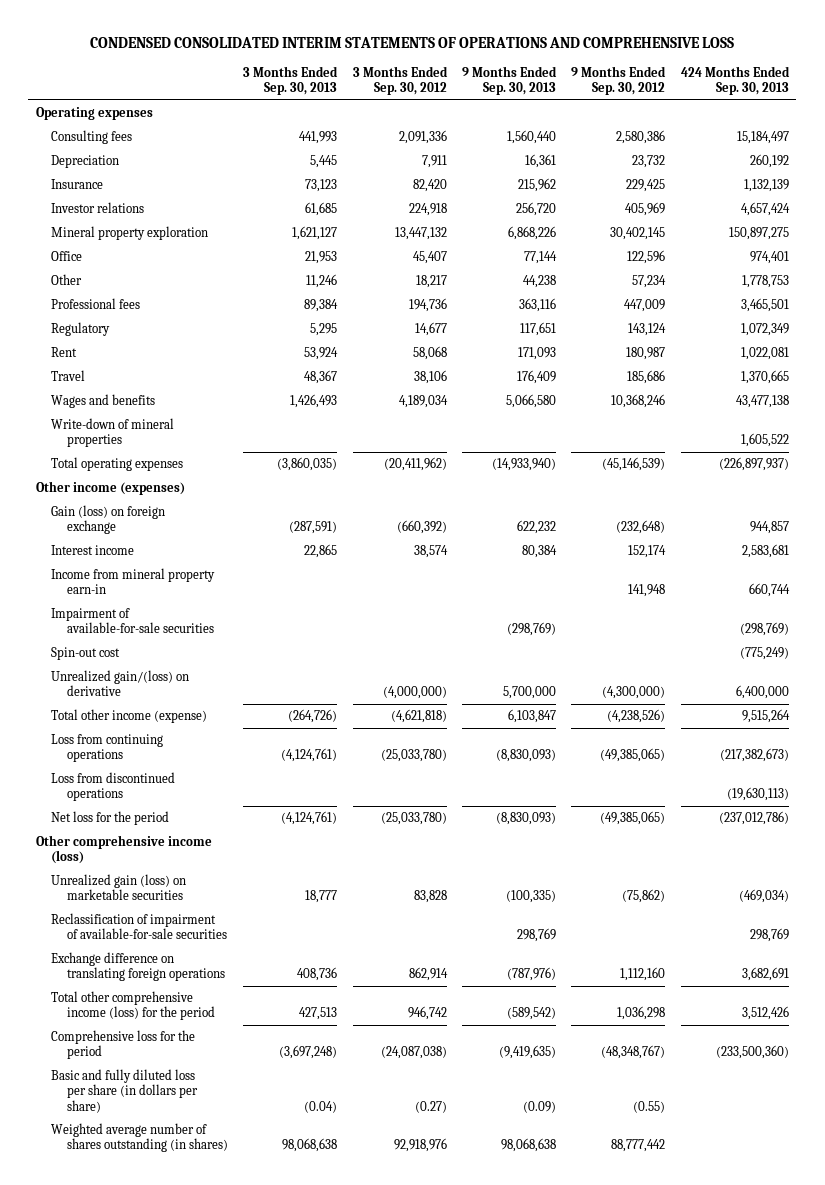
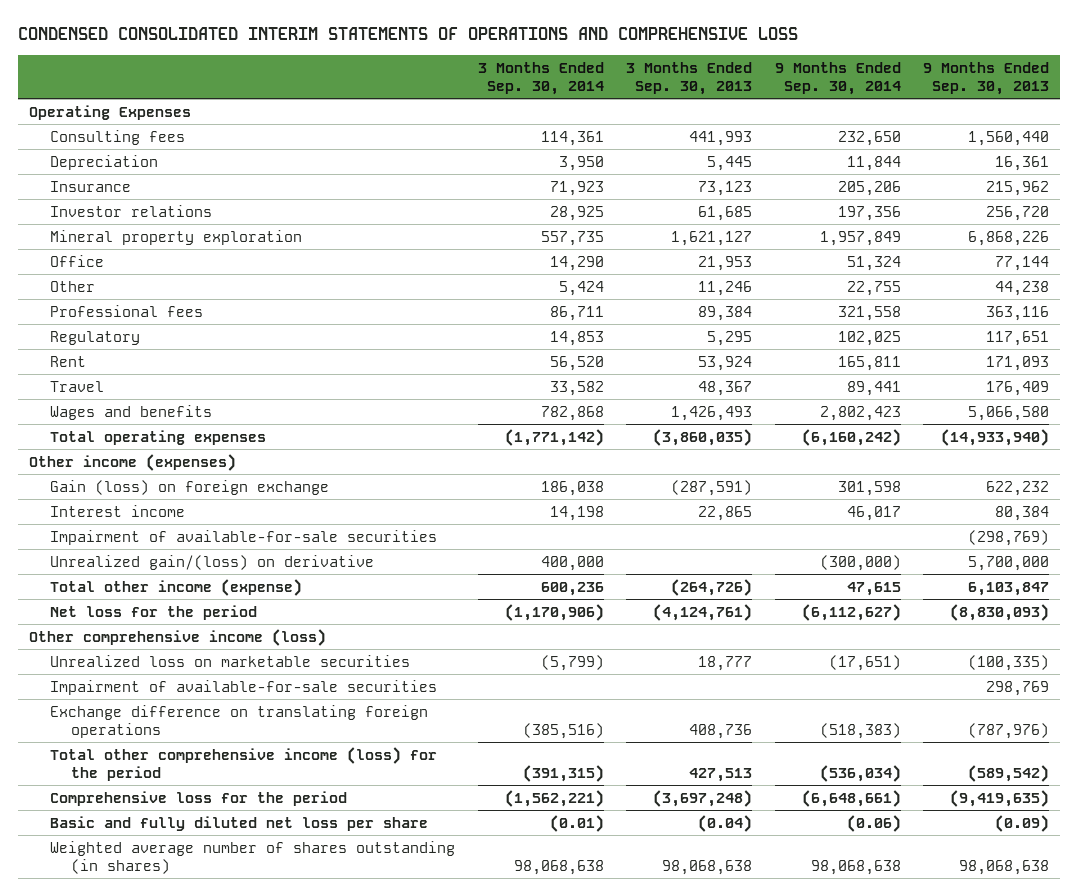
[352,66,448,96] 3 Months Ended Sep. 30, 2012 -> none
[571,66,667,96] 9 Months Ended Sep. 30, 2012 -> none
[680,66,790,96] 424 Months Ended Sep. 30, 2013 -> none
none -> [477,61,604,95] 3 Months Ended Sep. 30, 2014
none -> [774,61,901,95] 9 Months Ended Sep. 30, 2014
[36,107,154,121] Operating expenses -> [29,104,192,120] Operating Expenses
[51,418,175,448] Write-down of mineral properties -> none
[51,568,216,595] Income from mineral property earn-in -> none
[51,647,121,661] Spin-out cost -> none
[51,734,164,763] Loss from continuing operations -> none
[51,772,176,802] Loss from discontinued operations -> none
[51,874,187,901] Unrealized gain (loss) on marketable securities -> [50,654,411,667] Unrealized loss on marketable securities
[51,913,227,940] Reclassification of impairment of available-for-sale securities -> [50,679,438,695] Impairment of available-for-sale securities
[51,1069,198,1113] Basic and fully diluted loss per share (in dollars per share) -> [50,815,429,831] Basic and fully diluted net loss per share

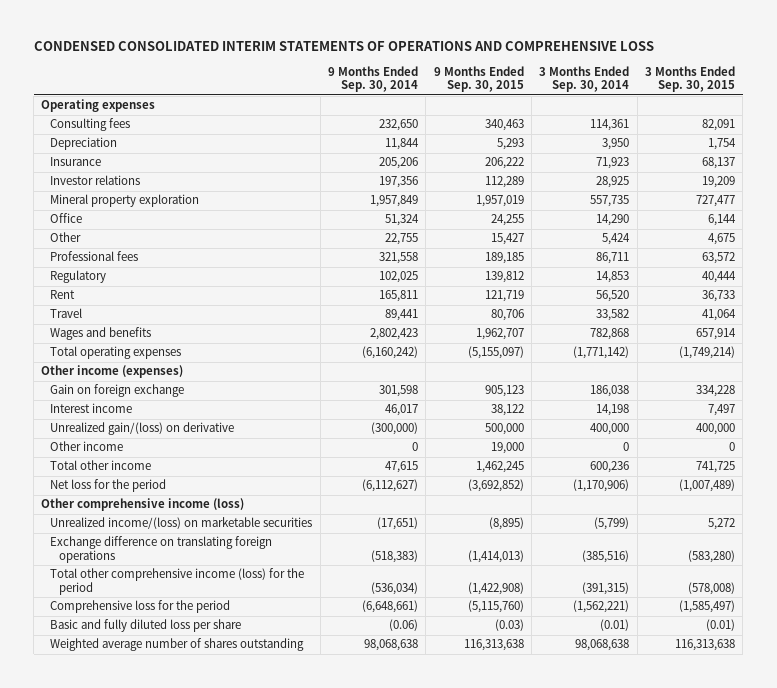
[626,61,753,95] 3 Months Ended Sep. 30, 2013 -> none
[923,61,1050,95] 9 Months Ended Sep. 30, 2013 -> none
none -> [433,65,524,93] 9 Months Ended Sep. 30, 2015
none -> [645,65,736,93] 3 Months Ended Sep. 30, 2015
[29,104,192,120] Operating Expenses -> [41,99,156,113] Operating expenses
[50,479,330,495] Gain (loss) on foreign exchange -> [50,384,185,398] Gain on foreign exchange
[50,529,438,545] Impairment of available-for-sale securities -> none
none -> [50,441,124,452] Other income
[50,578,303,596] Total other income (expense) -> [50,460,152,471] Total other income
[50,679,438,695] Impairment of available-for-sale securities -> none
[50,654,411,667] Unrealized loss on marketable securities -> [50,517,313,530] Unrealized income/(loss) on marketable securities
[50,815,429,831] Basic and fully diluted net loss per share -> [50,619,242,633] Basic and fully diluted loss per share
[50,840,456,874] Weighted average number of shares outstanding (in shares) -> [50,638,305,652] Weighted average number of shares outstanding

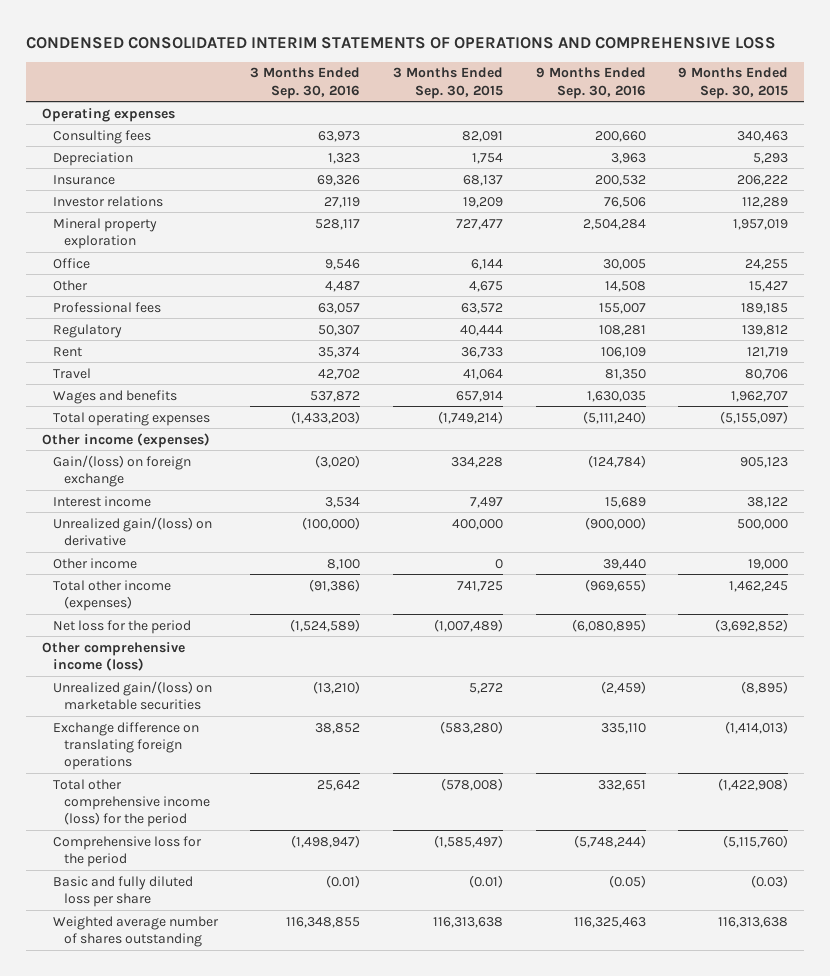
[327,65,418,93] 9 Months Ended Sep. 30, 2014 -> none
[539,65,630,93] 3 Months Ended Sep. 30, 2014 -> none
none -> [250,67,361,99] 3 Months Ended Sep. 30, 2016
none -> [535,67,646,99] 9 Months Ended Sep. 30, 2016
[50,384,185,398] Gain on foreign exchange -> [52,454,191,488] Gain/(loss) on foreign exchange
[50,460,152,471] Total other income -> [52,579,171,612] Total other income (expenses)
[50,517,313,530] Unrealized income/(loss) on marketable securities -> [52,680,212,711] Unrealized gain/(loss) on marketable securities

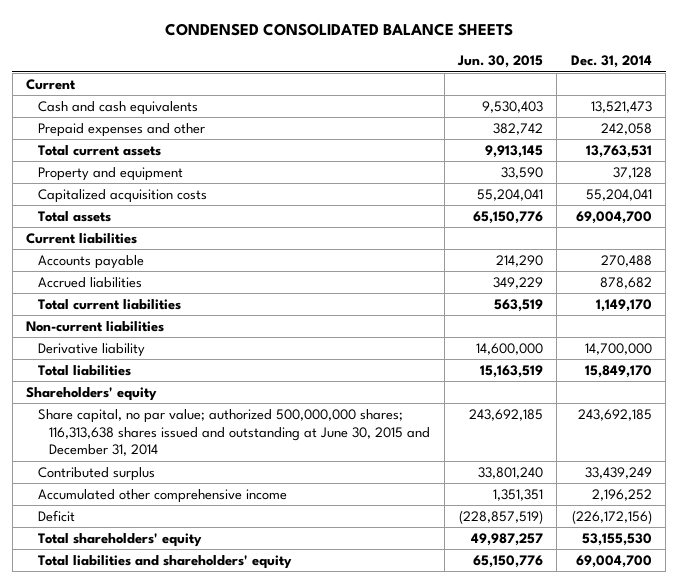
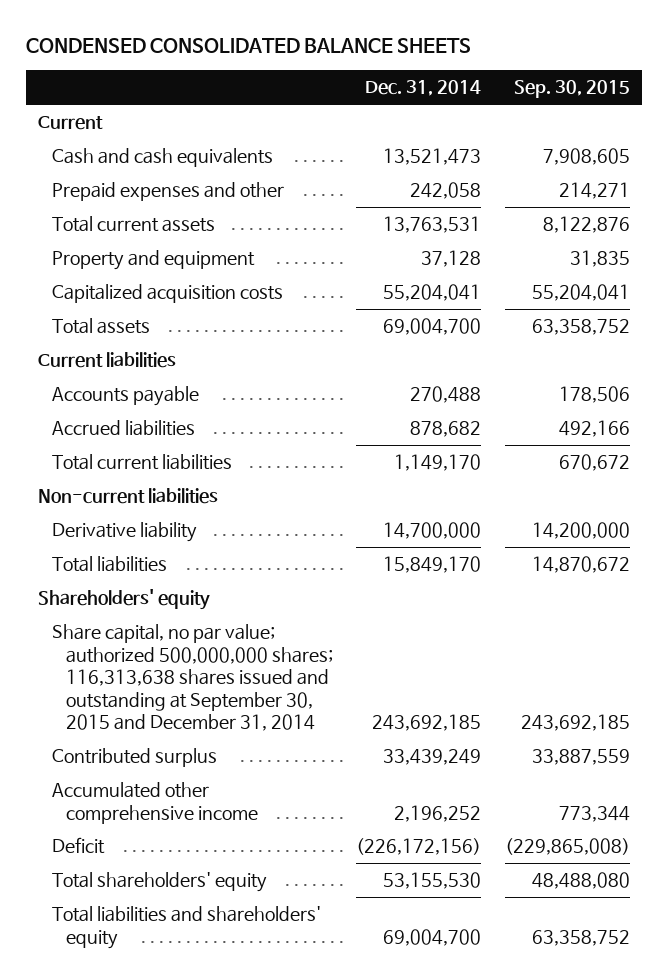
[457,55,544,69] Jun. 30, 2015 -> none
none -> [514,80,631,99] Sep. 30, 2015
[37,408,431,457] Share capital, no par value; authorized 500,000,000 shares; 116,313,638 shares issued and outstanding at June 30, 2015 and December 31, 2014 -> [51,624,333,732] Share capital, no par value; authorized 500,000,000 shares; 116,313,638 shares issued and outstanding at September 30, 2015 and December 31, 2014

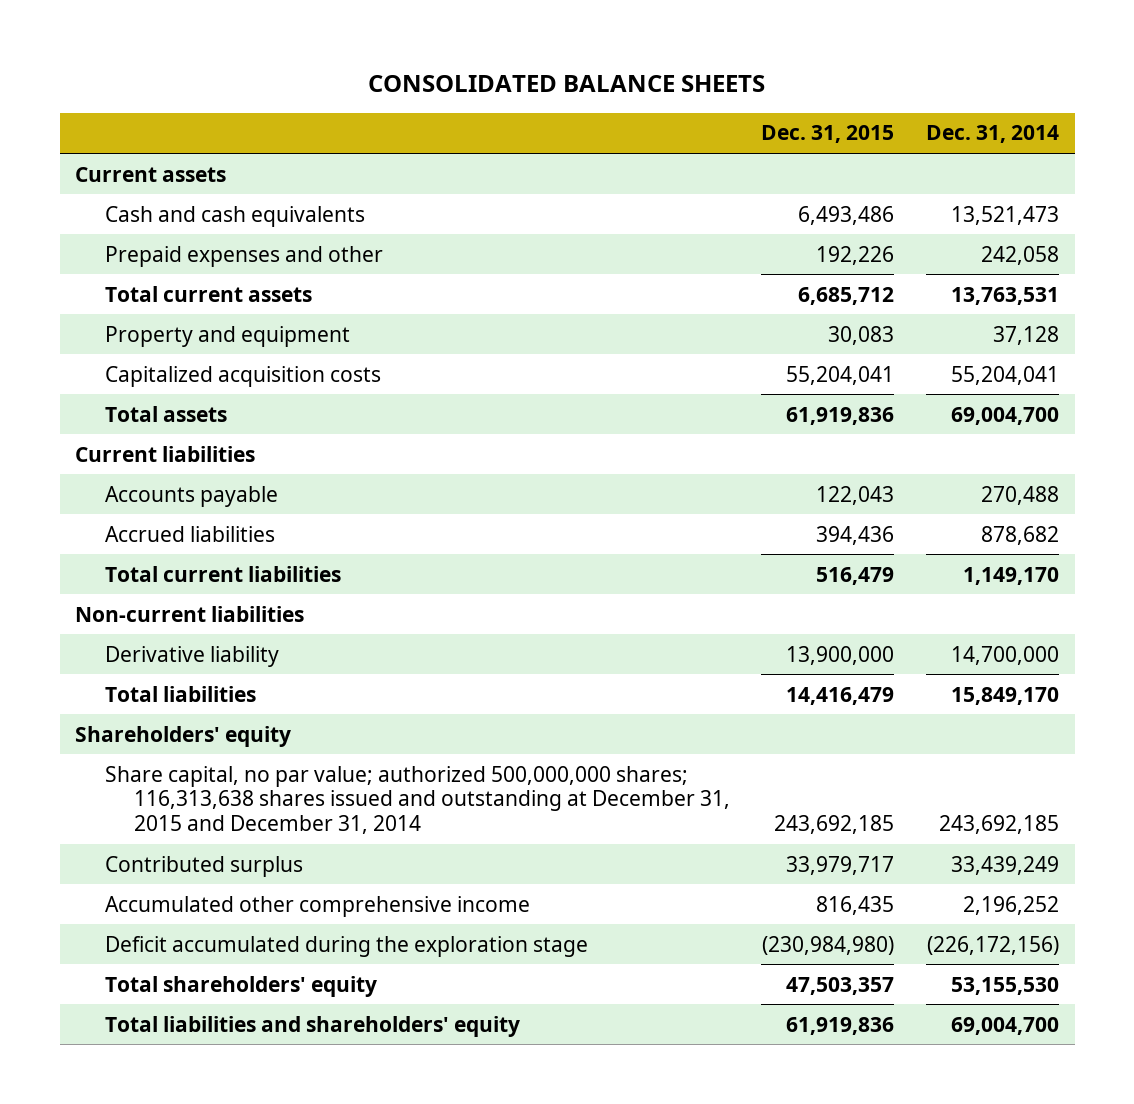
[25,37,471,53] CONDENSED CONSOLIDATED BALANCE SHEETS -> [368,74,766,92] CONSOLIDATED BALANCE SHEETS
[514,80,631,99] Sep. 30, 2015 -> none
none -> [761,125,895,144] Dec. 31, 2015
[37,116,103,131] Current -> [75,166,227,182] Current assets
[51,624,333,732] Share capital, no par value; authorized 500,000,000 shares; 116,313,638 shares issued and outstanding at September 30, 2015 and December 31, 2014 -> [104,765,730,834] Share capital, no par value; authorized 500,000,000 shares; 116,313,638 shares issued and outstanding at December 31, 2015 and December 31, 2014
[51,837,105,855] Deficit -> [104,935,588,957] Deficit accumulated during the exploration stage

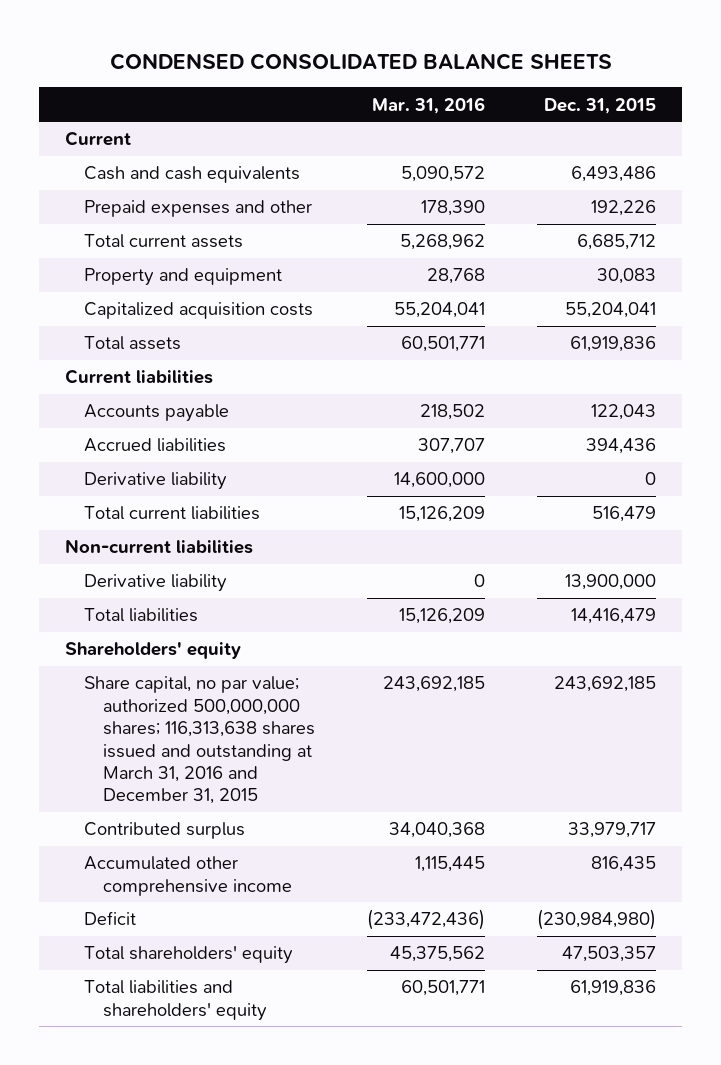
[368,74,766,92] CONSOLIDATED BALANCE SHEETS -> [109,52,612,70] CONDENSED CONSOLIDATED BALANCE SHEETS
[925,125,1059,144] Dec. 31, 2014 -> none
none -> [372,96,486,114] Mar. 31, 2016
[75,166,227,182] Current assets -> [65,131,132,147] Current
none -> [84,472,228,491] Derivative liability
[104,765,730,834] Share capital, no par value; authorized 500,000,000 shares; 116,313,638 shares issued and outstanding at December 31, 2015 and December 31, 2014 -> [84,676,316,805] Share capital, no par value; authorized 500,000,000 shares; 116,313,638 shares issued and outstanding at March 31, 2016 and December 31, 2015
[104,935,588,957] Deficit accumulated during the exploration stage -> [84,911,137,926] Deficit

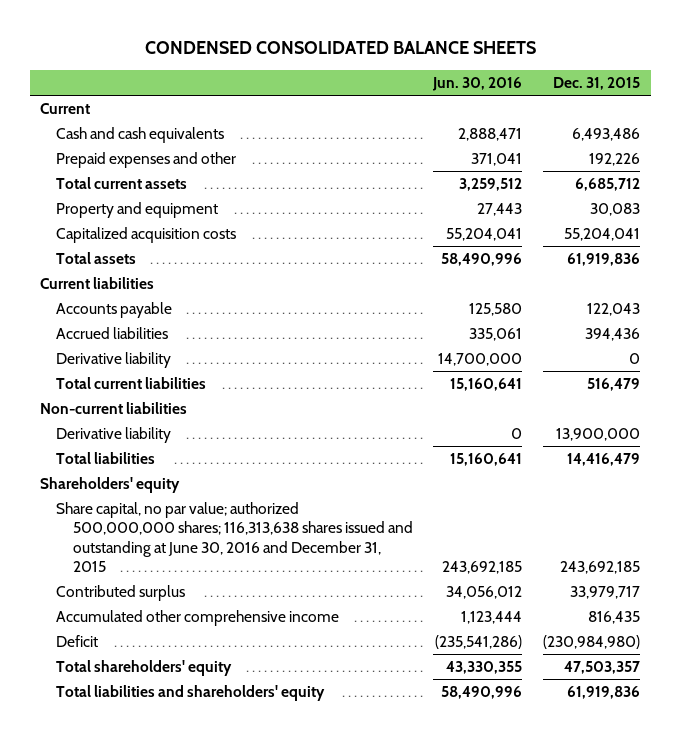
[372,96,486,114] Mar. 31, 2016 -> none
none -> [432,77,523,92] Jun. 30, 2016
[84,676,316,805] Share capital, no par value; authorized 500,000,000 shares; 116,313,638 shares issued and outstanding at March 31, 2016 and December 31, 2015 -> [56,502,413,573] Share capital, no par value; authorized 500,000,000 shares; 116,313,638 shares issued and outstanding at June 30, 2016 and December 31, 2015

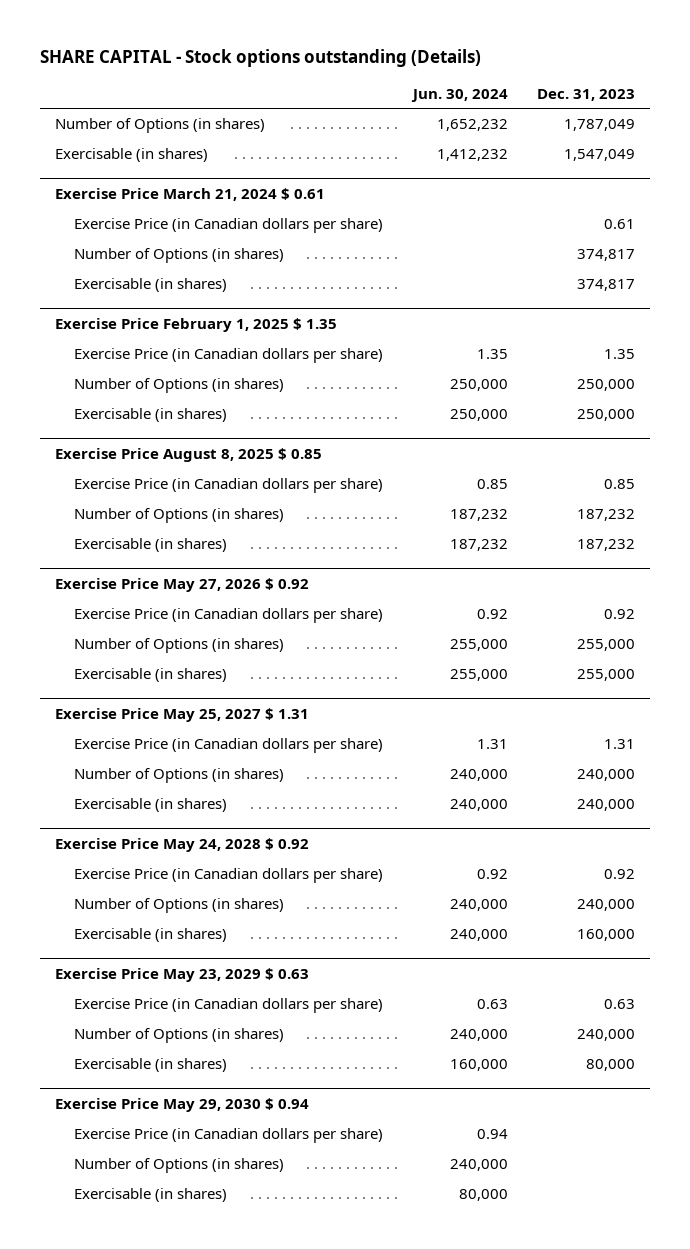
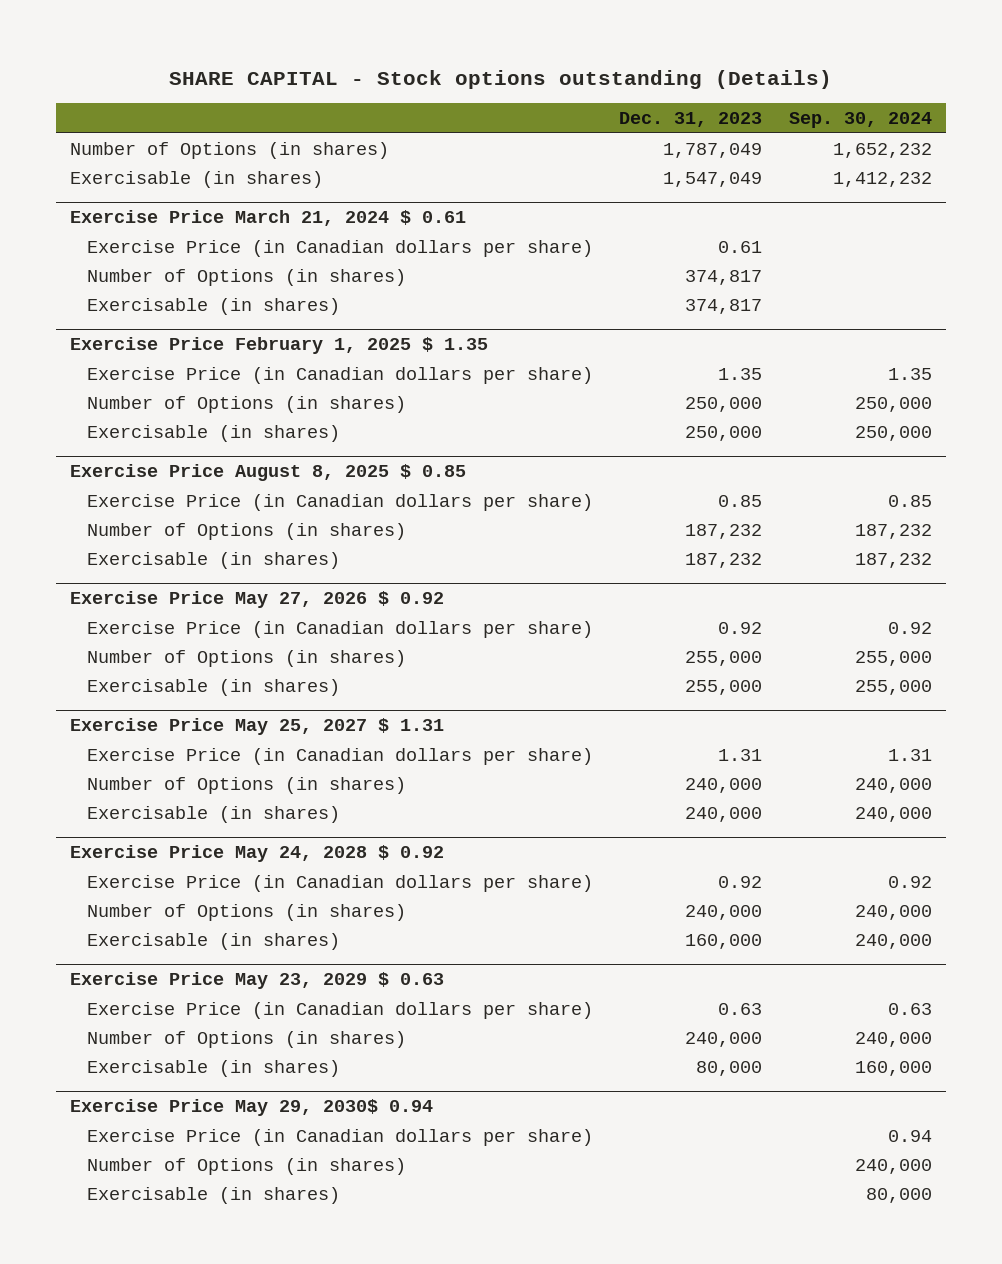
[410,88,508,102] Jun. 30, 2024 -> none
none -> [789,112,933,129] Sep. 30, 2024
[54,1097,309,1112] Exercise Price May 29, 2030 $ 0.94 -> [69,1099,433,1117] Exercise Price May 29, 2030$ 0.94

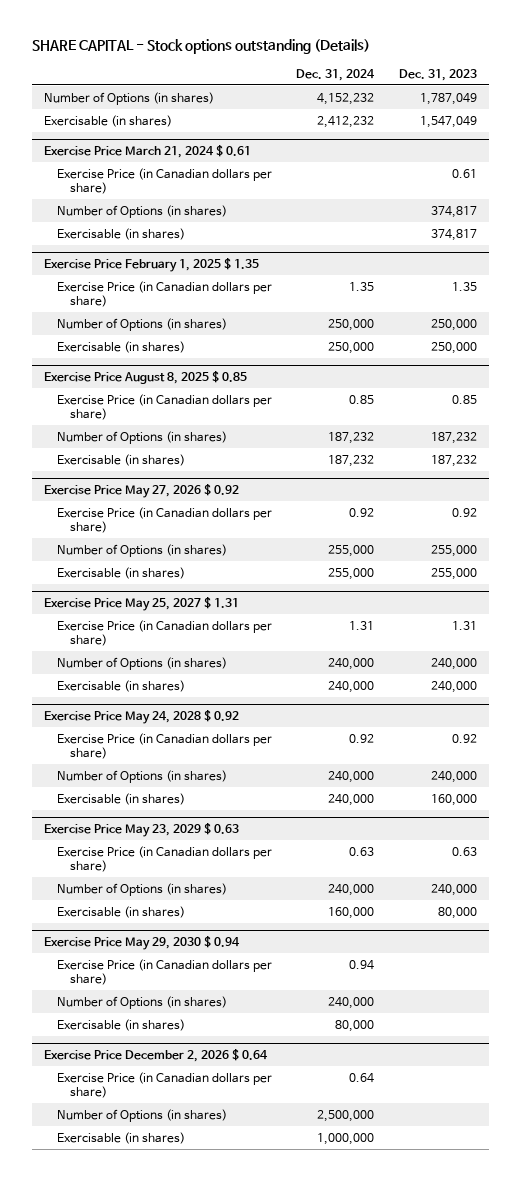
[789,112,933,129] Sep. 30, 2024 -> none
none -> [296,68,376,81] Dec. 31, 2024
[69,1099,433,1117] Exercise Price May 29, 2030$ 0.94 -> [43,935,240,950] Exercise Price May 29, 2030 $ 0.94
none -> [43,1048,268,1062] Exercise Price December 2, 2026 $ 0.64
none -> [56,1071,272,1099] Exercise Price (in Canadian dollars per share)
none -> [56,1108,227,1122] Number of Options (in shares)
none -> [56,1131,185,1144] Exercisable (in shares)

